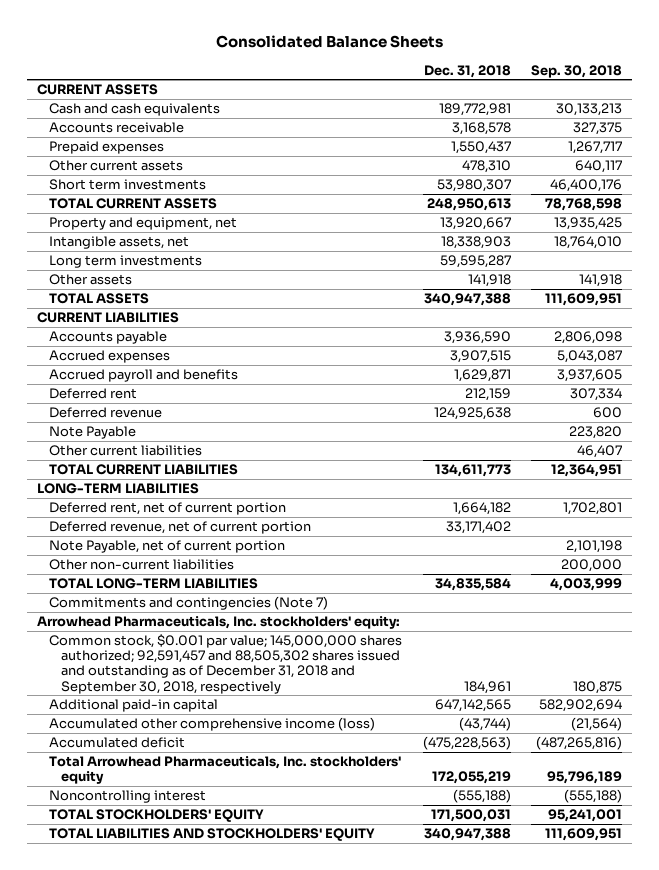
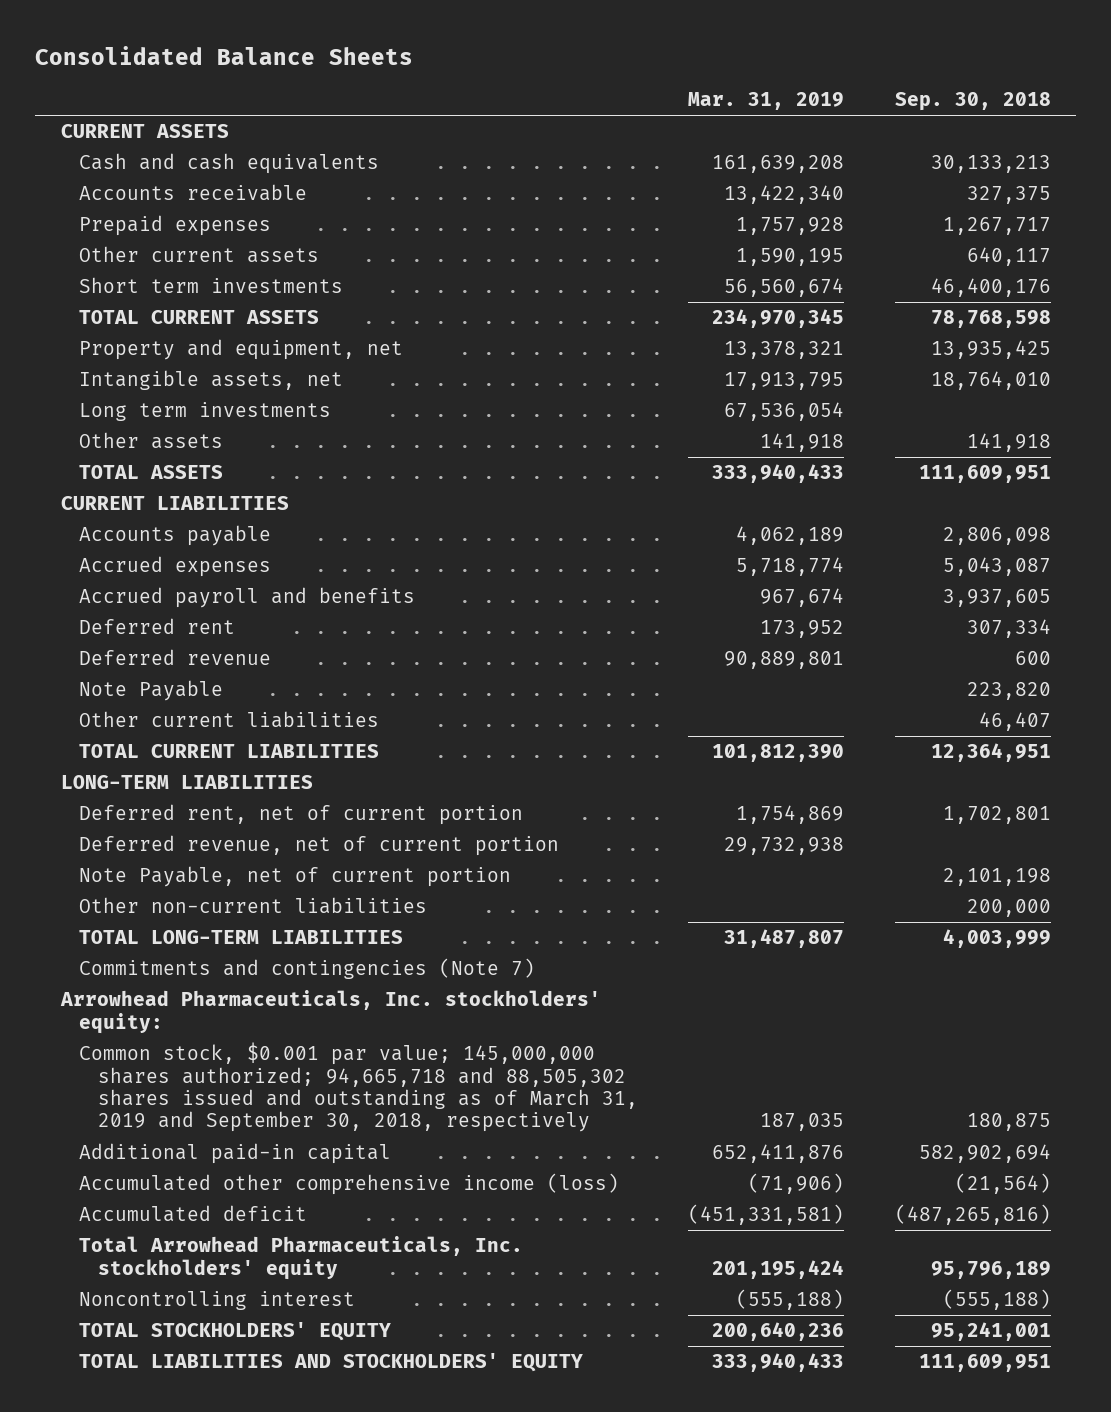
[423,64,511,78] Dec. 31, 2018 -> none
none -> [688,92,845,111] Mar. 31, 2019
[48,634,402,694] Common stock, $0.001 par value; 145,000,000 shares authorized; 92,591,457 and 88,505,302 shares issued and outstanding as of December 31, 2018 and September 30, 2018, respectively -> [79,1042,638,1133] Common stock, $0.001 par value; 145,000,000 shares authorized; 94,665,718 and 88,505,302 shares issued and outstanding as of March 31, 2019 and September 30, 2018, respectively

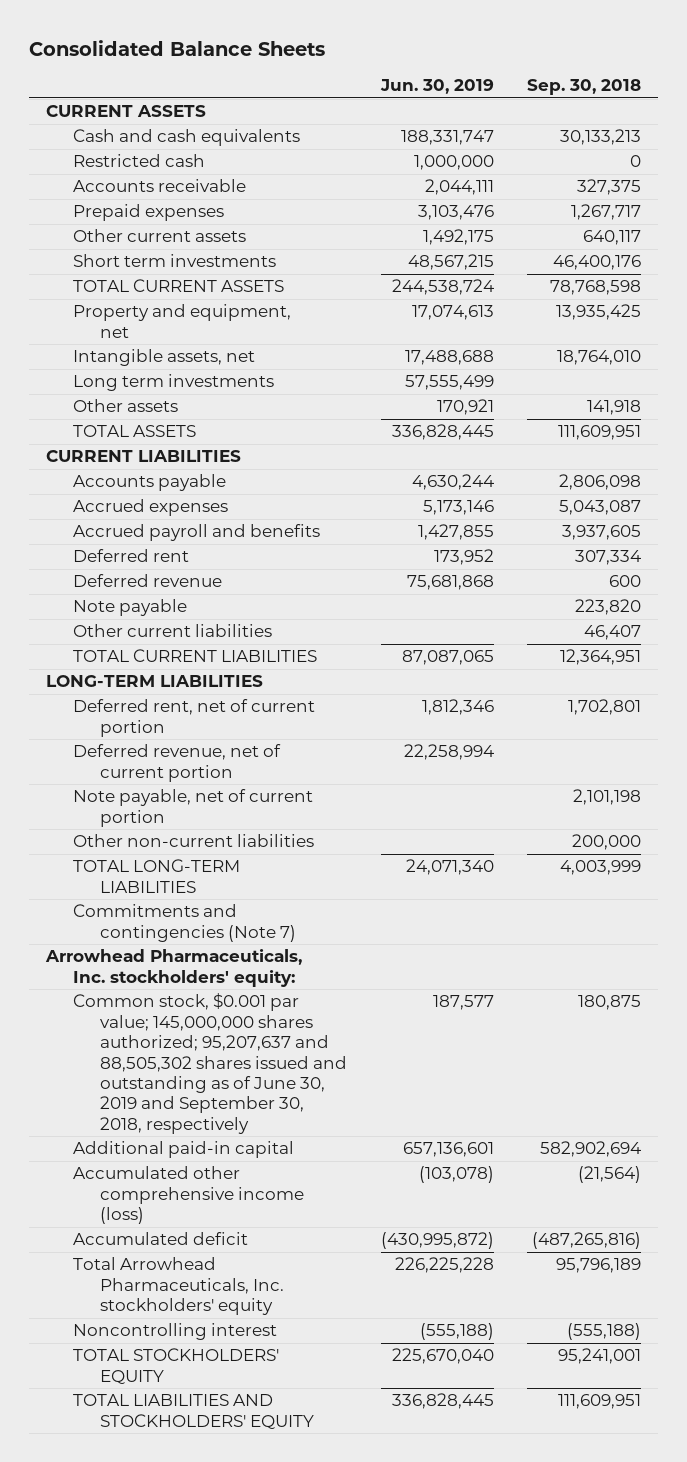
[688,92,845,111] Mar. 31, 2019 -> none
none -> [379,79,494,95] Jun. 30, 2019
none -> [73,154,206,168] Restricted cash
[79,680,224,702] Note Payable -> [73,599,188,617] Note payable
[79,866,512,888] Note Payable, net of current portion -> [73,789,314,827] Note payable, net of current portion
[79,1042,638,1133] Common stock, $0.001 par value; 145,000,000 shares authorized; 94,665,718 and 88,505,302 shares issued and outstanding as of March 31, 2019 and September 30, 2018, respectively -> [73,993,348,1134] Common stock, $0.001 par value; 145,000,000 shares authorized; 95,207,637 and 88,505,302 shares issued and outstanding as of June 30, 2019 and September 30, 2018, respectively

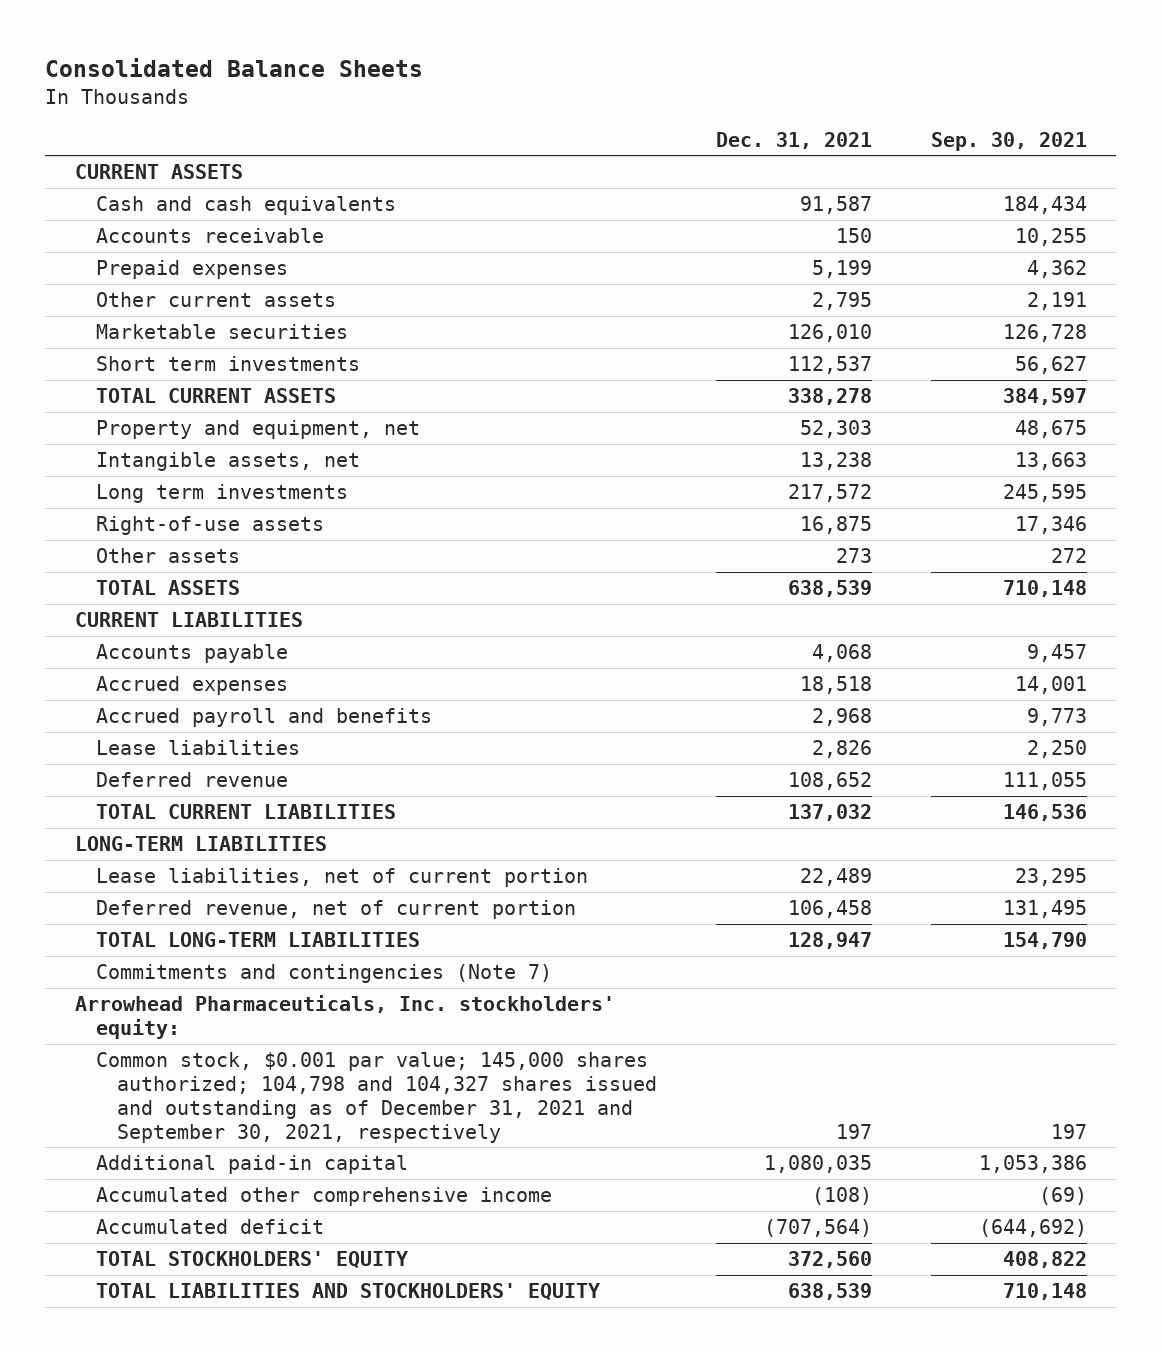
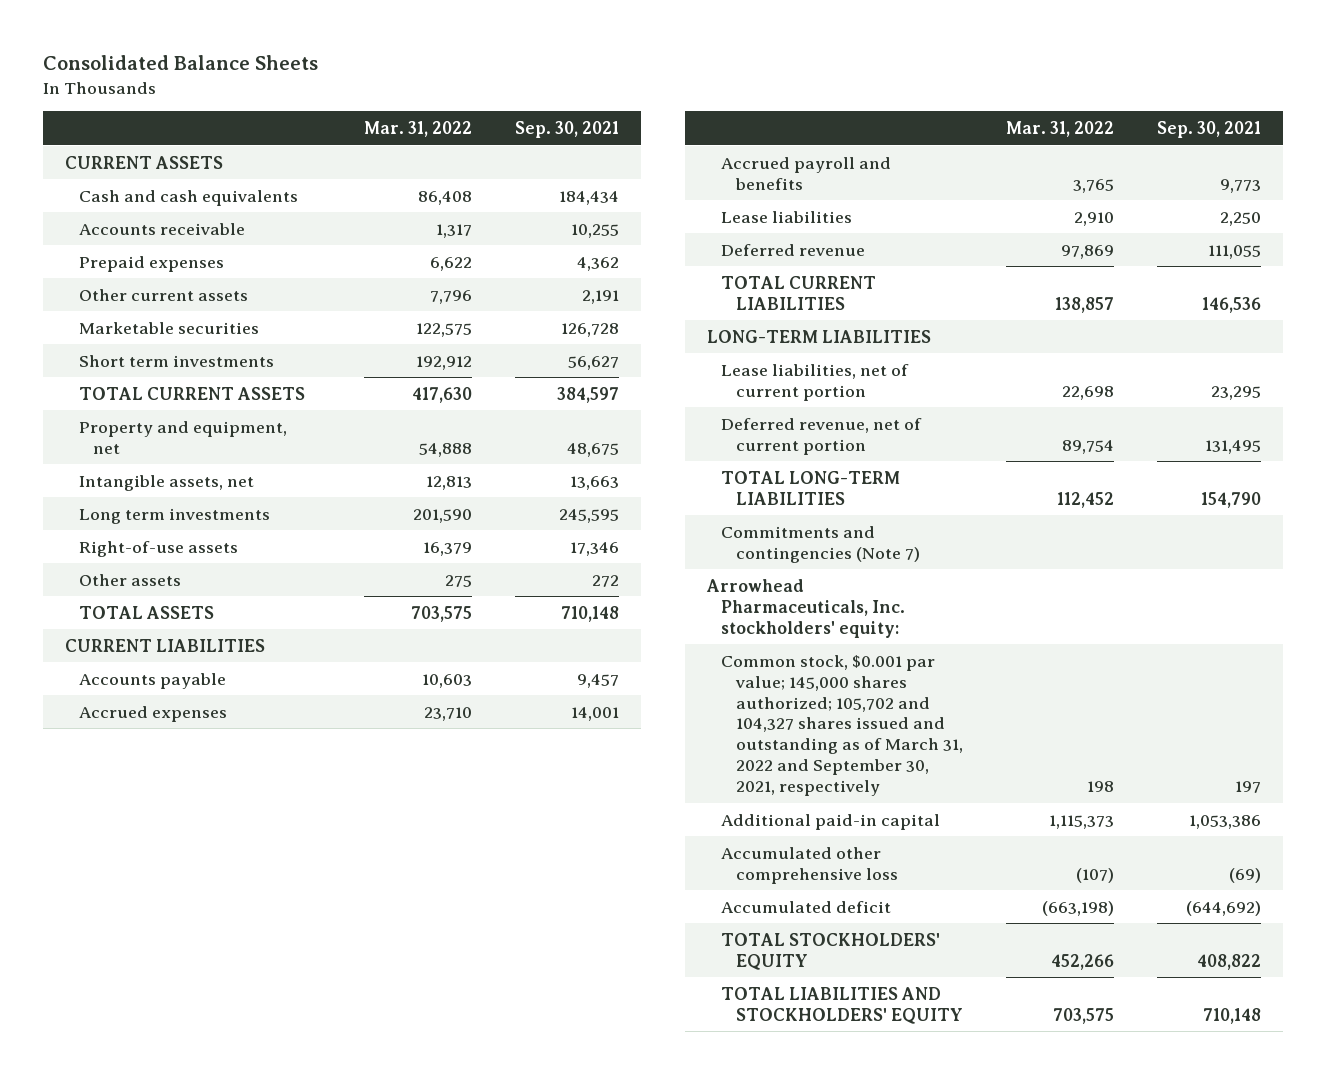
[716,131,873,149] Dec. 31, 2021 -> none
none -> [363,121,472,138] Mar. 31, 2022
[96,1052,658,1143] Common stock, $0.001 par value; 145,000 shares authorized; 104,798 and 104,327 shares issued and outstanding as of December 31, 2021 and September 30, 2021, respectively -> [721,654,963,797] Common stock, $0.001 par value; 145,000 shares authorized; 105,702 and 104,327 shares issued and outstanding as of March 31, 2022 and September 30, 2021, respectively
[96,1187,553,1207] Accumulated other comprehensive income -> [721,846,898,884] Accumulated other comprehensive loss

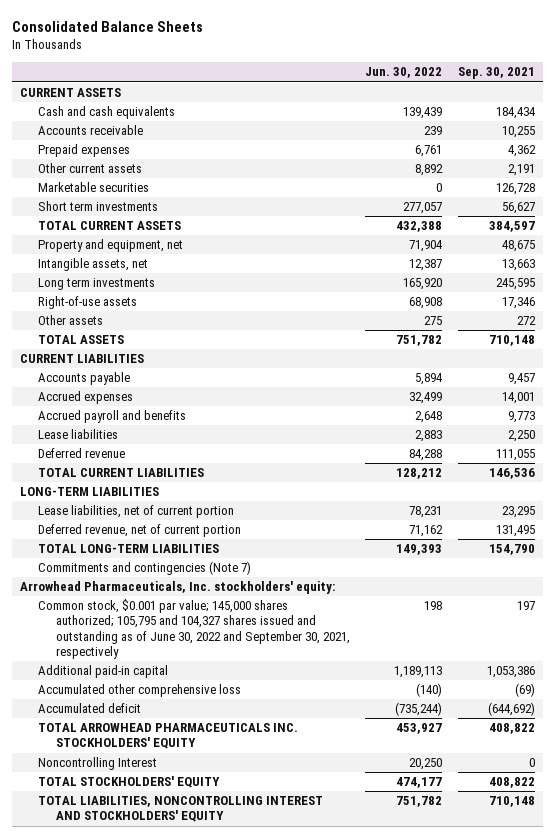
[363,121,472,138] Mar. 31, 2022 -> none
none -> [365,67,443,79] Jun. 30, 2022
[721,654,963,797] Common stock, $0.001 par value; 145,000 shares authorized; 105,702 and 104,327 shares issued and outstanding as of March 31, 2022 and September 30, 2021, respectively -> [37,599,350,659] Common stock, $0.001 par value; 145,000 shares authorized; 105,795 and 104,327 shares issued and outstanding as of June 30, 2022 and September 30, 2021, respectively
none -> [37,723,298,750] TOTAL ARROWHEAD PHARMACEUTICALS INC. STOCKHOLDERS' EQUITY
none -> [37,757,157,771] Noncontrolling Interest
[721,986,963,1024] TOTAL LIABILITIES AND STOCKHOLDERS' EQUITY -> [37,796,323,823] TOTAL LIABILITIES, NONCONTROLLING INTEREST AND STOCKHOLDERS' EQUITY

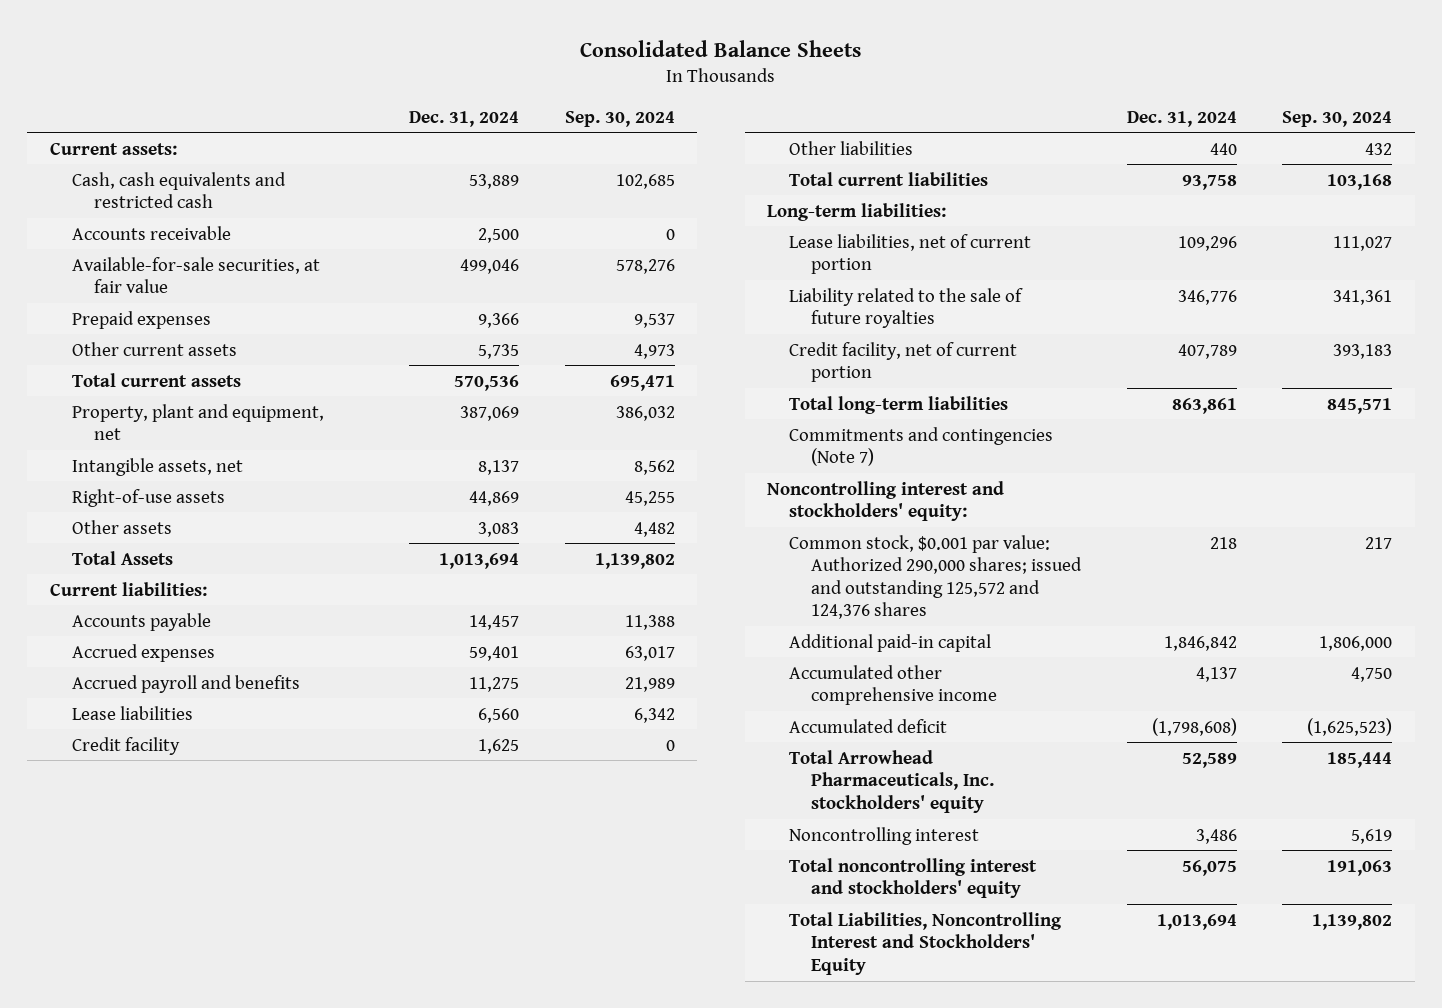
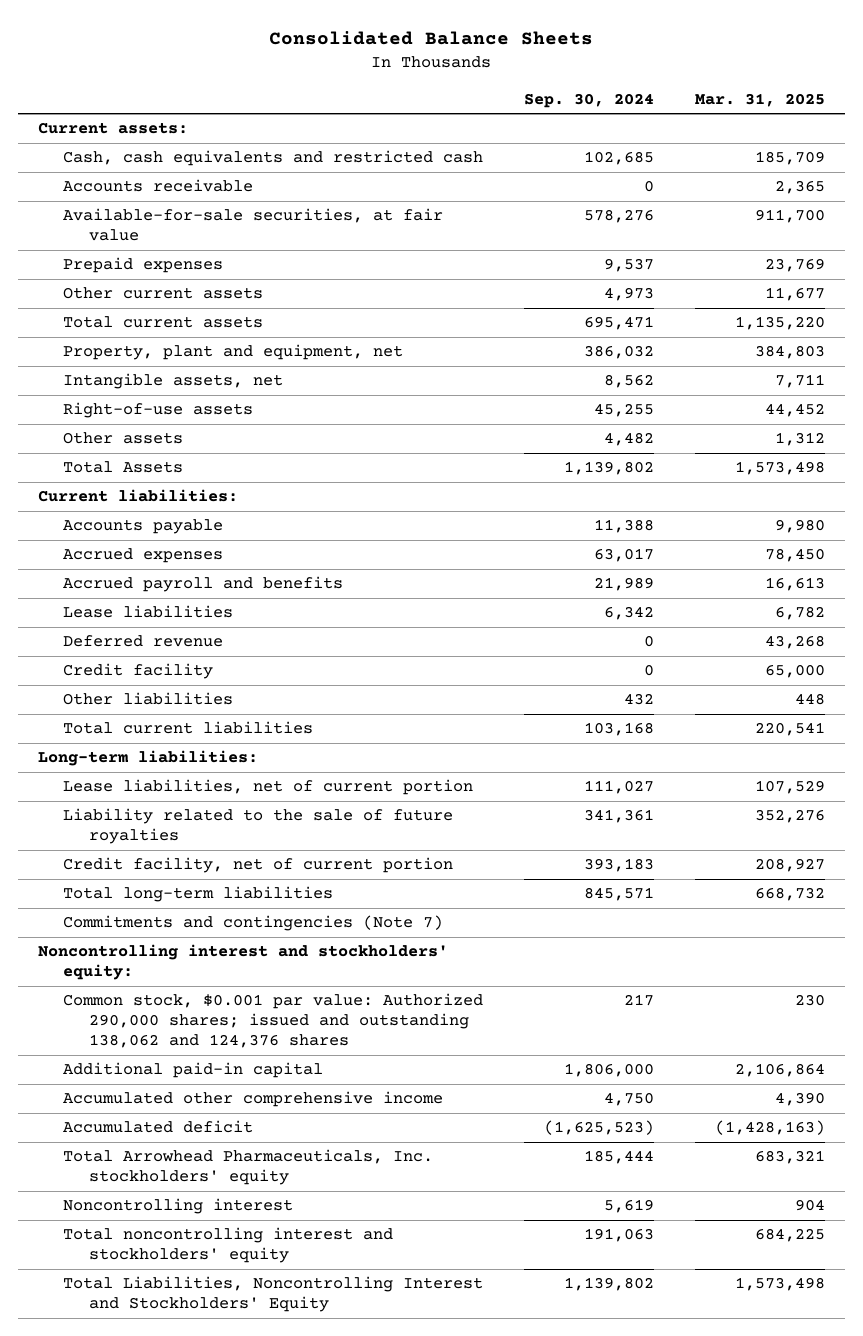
[409,110,520,127] Dec. 31, 2024 -> none
none -> [694,92,825,107] Mar. 31, 2025
none -> [63,635,224,648] Deferred revenue
[789,534,1083,620] Common stock, $0.001 par value: Authorized 290,000 shares; issued and outstanding 125,572 and 124,376 shares -> [63,993,484,1049] Common stock, $0.001 par value: Authorized 290,000 shares; issued and outstanding 138,062 and 124,376 shares

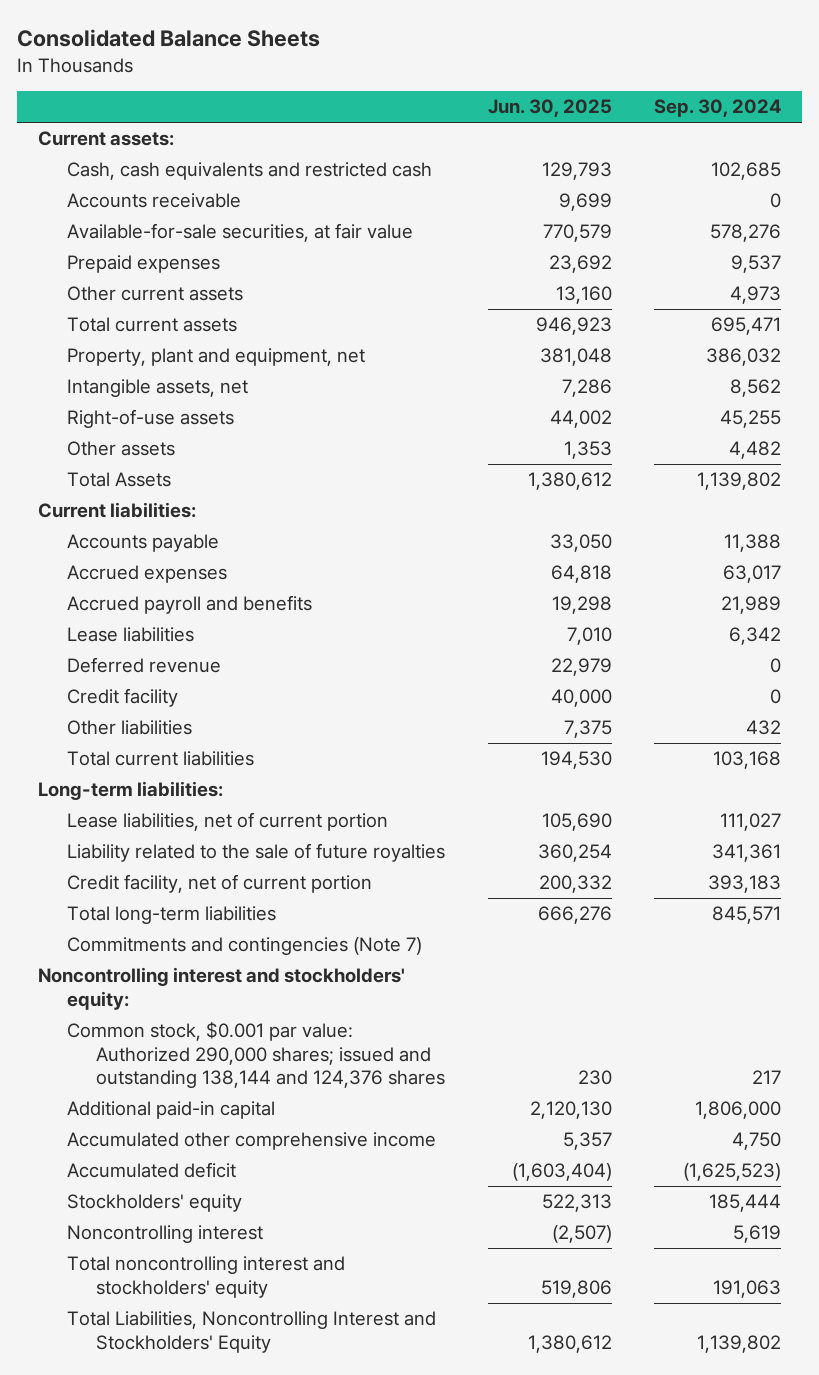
[694,92,825,107] Mar. 31, 2025 -> none
none -> [487,99,612,118] Jun. 30, 2025
[63,993,484,1049] Common stock, $0.001 par value: Authorized 290,000 shares; issued and outstanding 138,062 and 124,376 shares -> [67,1021,445,1089] Common stock, $0.001 par value: Authorized 290,000 shares; issued and outstanding 138,144 and 124,376 shares
[63,1149,434,1186] Total Arrowhead Pharmaceuticals, Inc. stockholders' equity -> [67,1194,243,1213] Stockholders' equity

